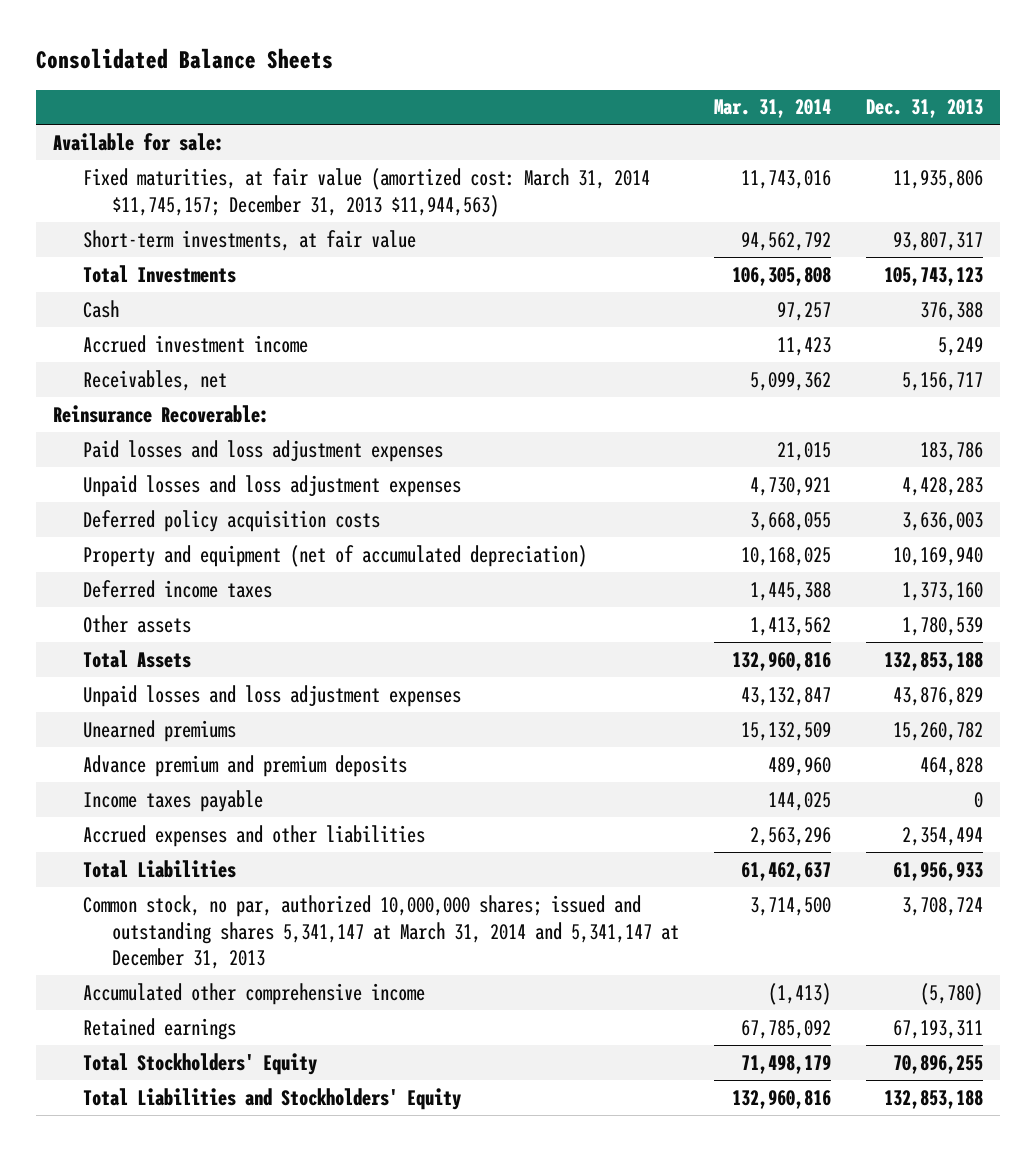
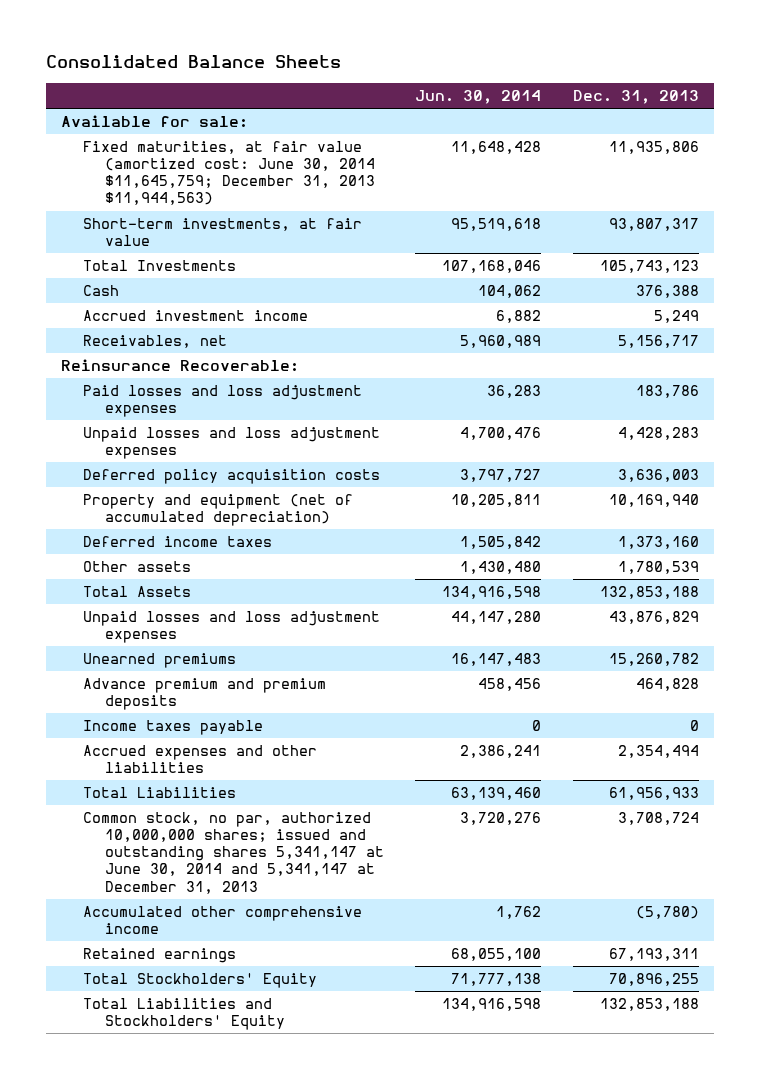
[714,99,832,119] Mar. 31, 2014 -> none
none -> [415,90,542,105] Jun. 30, 2014
[82,167,650,217] Fixed maturities, at fair value (amortized cost: March 31, 2014 $11,745,157; December 31, 2013 $11,944,563) -> [83,141,376,206] Fixed maturities, at fair value (amortized cost: June 30, 2014 $11,645,759; December 31, 2013 $11,944,563)
[82,894,680,970] Common stock, no par, authorized 10,000,000 shares; issued and outstanding shares 5,341,147 at March 31, 2014 and 5,341,147 at December 31, 2013 -> [83,812,385,894] Common stock, no par, authorized 10,000,000 shares; issued and outstanding shares 5,341,147 at June 30, 2014 and 5,341,147 at December 31, 2013

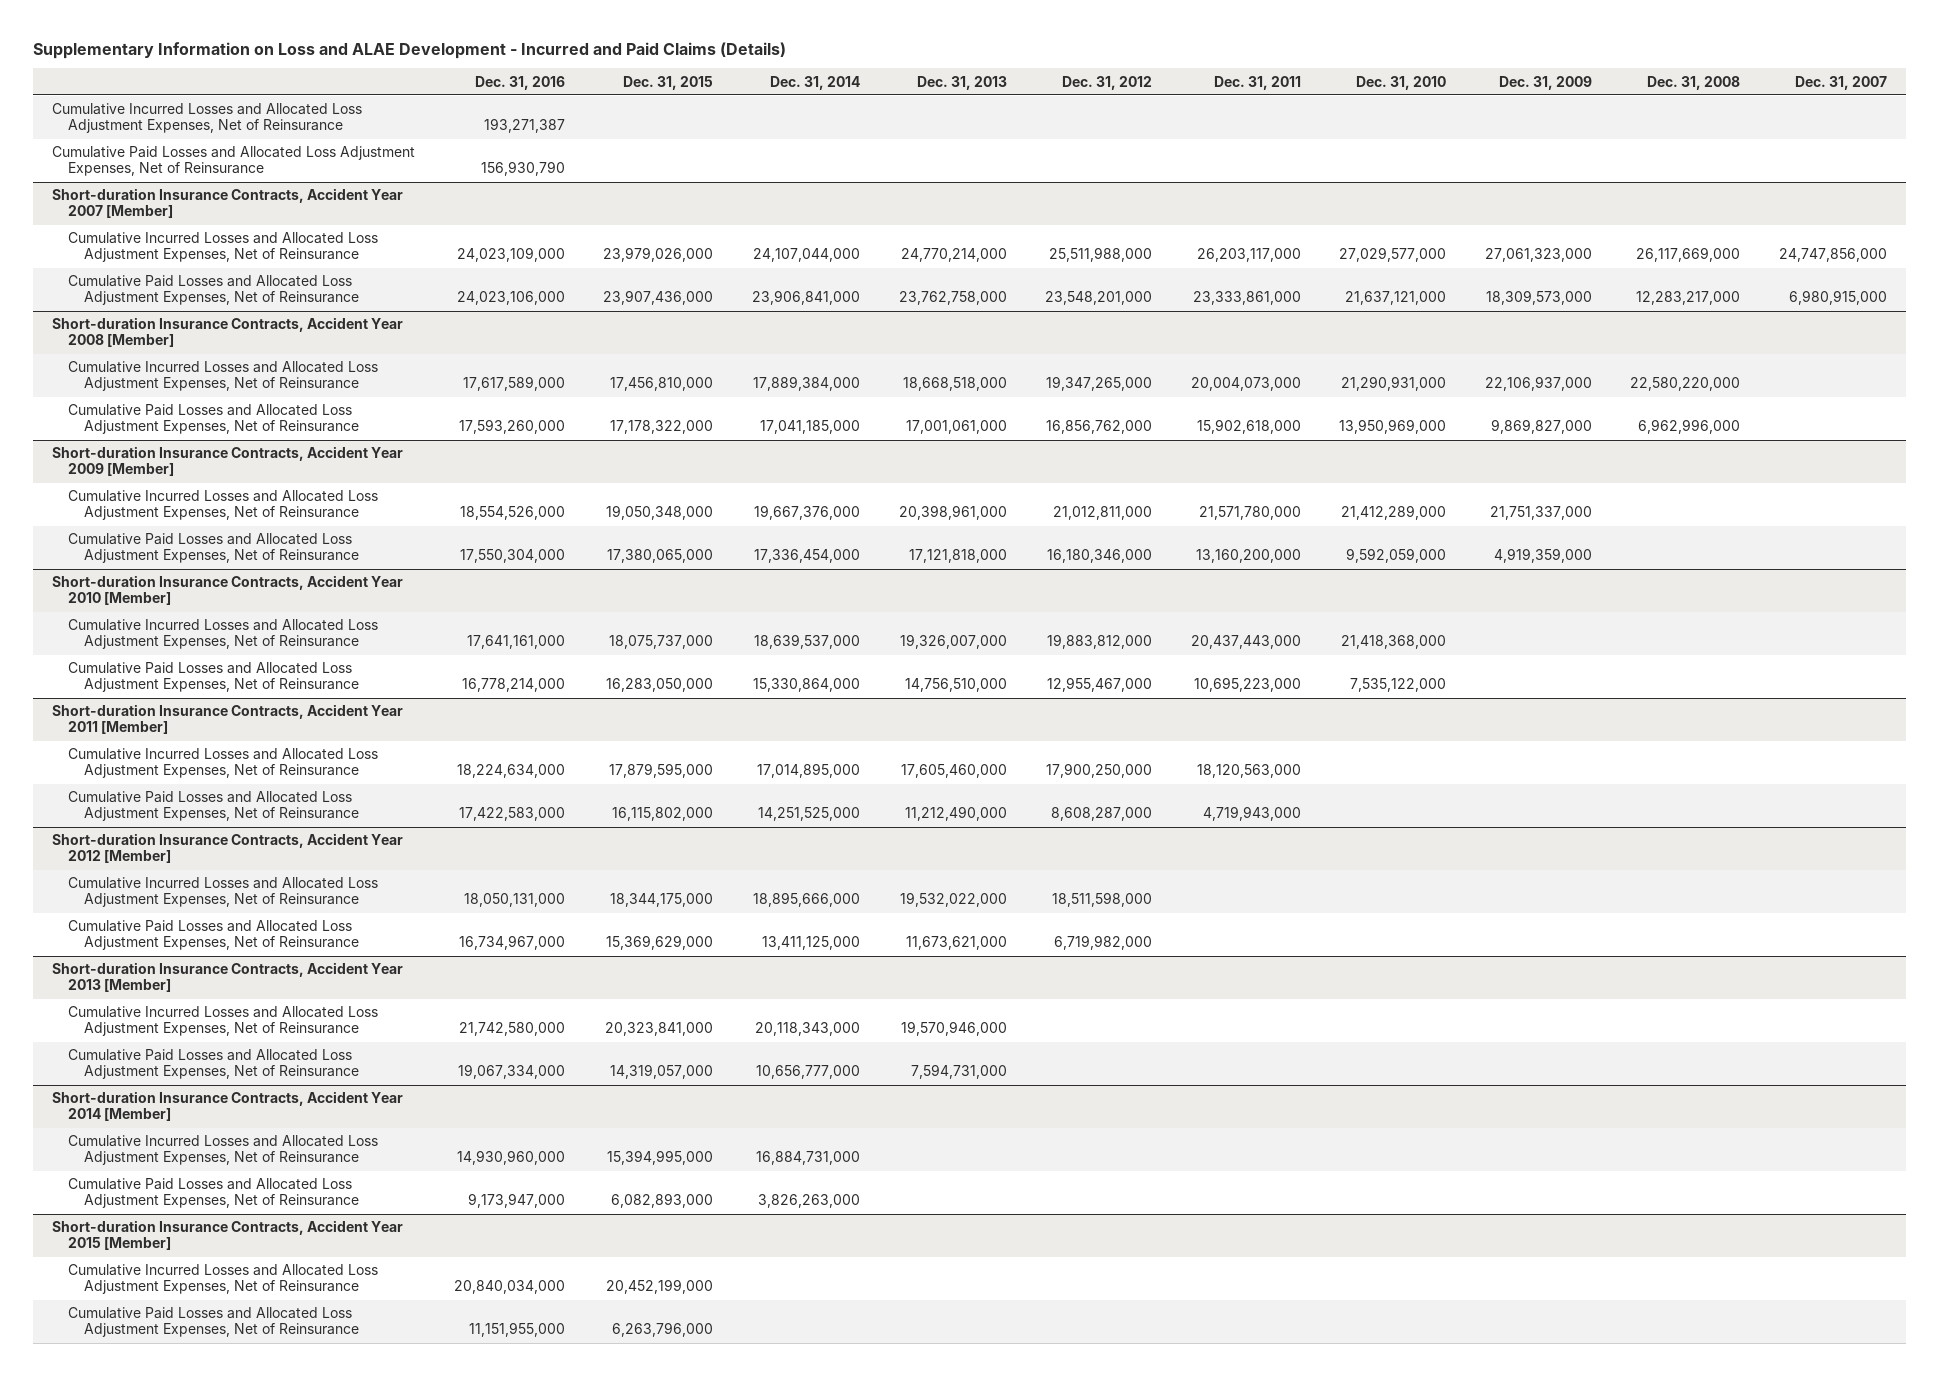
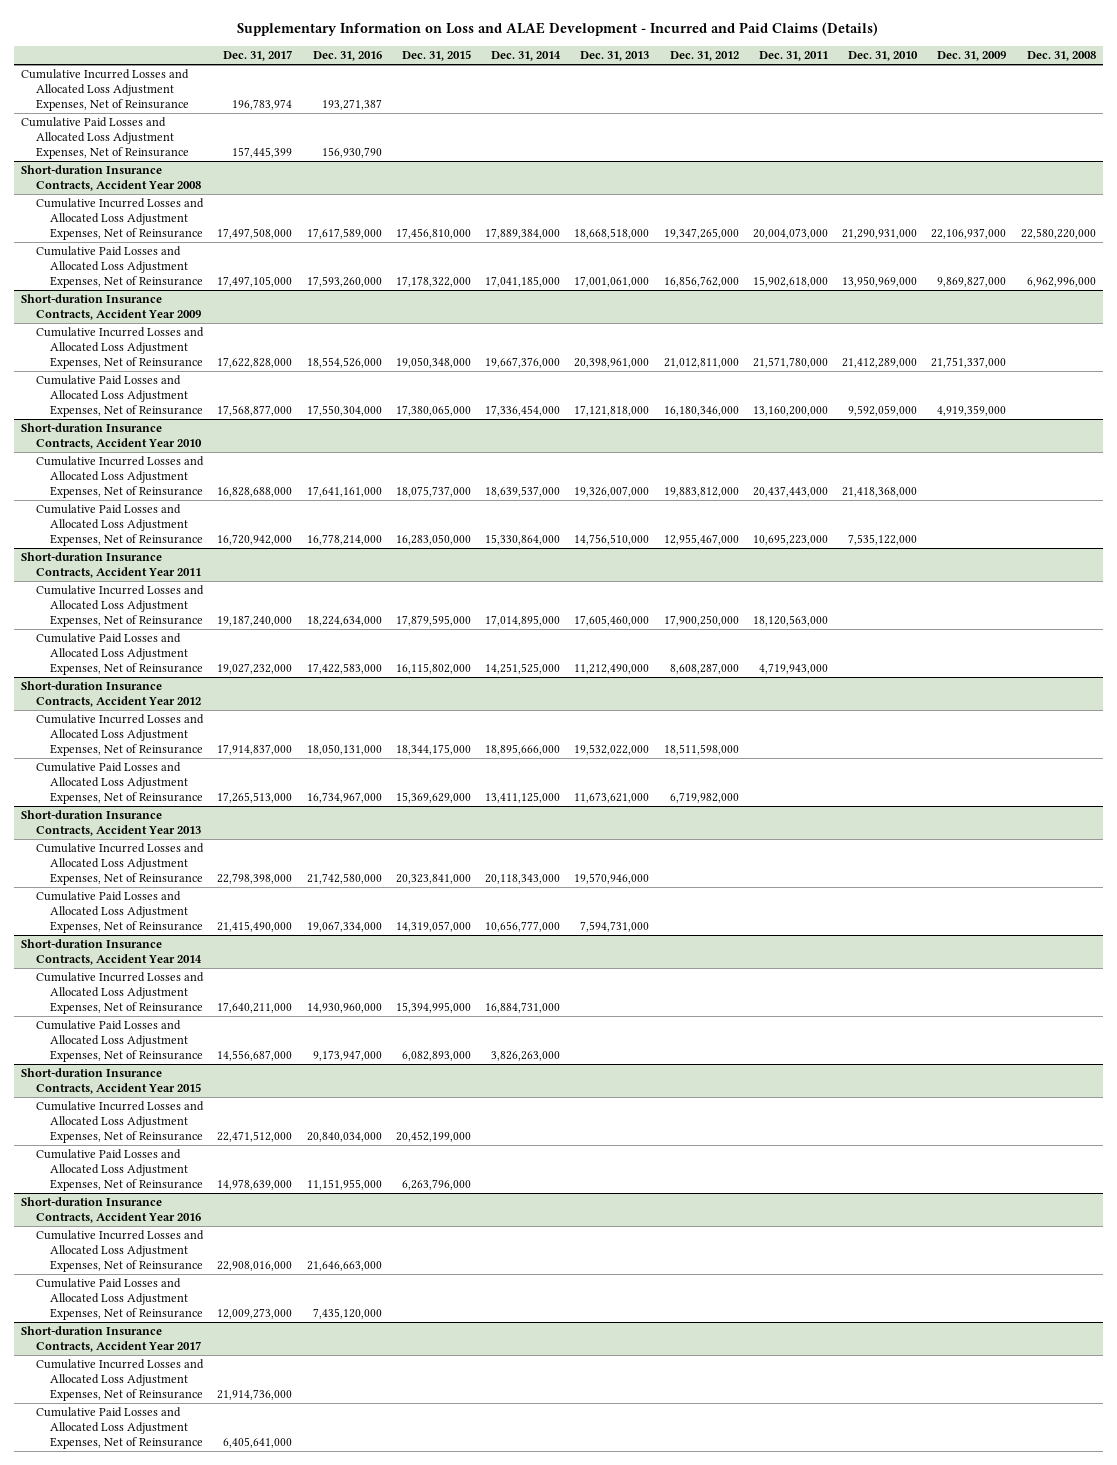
[1794,75,1887,90] Dec. 31, 2007 -> none
none -> [223,50,293,62] Dec. 31, 2017
[52,188,404,219] Short-duration Insurance Contracts, Accident Year 2007 [Member] -> none
[68,232,379,263] Cumulative Incurred Losses and Allocated Loss Adjustment Expenses, Net of Reinsurance -> none
[68,275,360,306] Cumulative Paid Losses and Allocated Loss Adjustment Expenses, Net of Reinsurance -> none
[52,317,404,348] Short-duration Insurance Contracts, Accident Year 2008 [Member] -> [21,165,201,192] Short-duration Insurance Contracts, Accident Year 2008
[52,446,404,477] Short-duration Insurance Contracts, Accident Year 2009 [Member] -> [21,294,201,321] Short-duration Insurance Contracts, Accident Year 2009
[52,575,404,606] Short-duration Insurance Contracts, Accident Year 2010 [Member] -> [21,423,202,450] Short-duration Insurance Contracts, Accident Year 2010
[52,704,404,735] Short-duration Insurance Contracts, Accident Year 2011 [Member] -> [21,552,201,579] Short-duration Insurance Contracts, Accident Year 2011
[52,833,404,864] Short-duration Insurance Contracts, Accident Year 2012 [Member] -> [21,681,201,708] Short-duration Insurance Contracts, Accident Year 2012
[52,962,404,993] Short-duration Insurance Contracts, Accident Year 2013 [Member] -> [21,810,201,837] Short-duration Insurance Contracts, Accident Year 2013
[52,1091,404,1122] Short-duration Insurance Contracts, Accident Year 2014 [Member] -> [21,939,202,966] Short-duration Insurance Contracts, Accident Year 2014
[52,1220,404,1251] Short-duration Insurance Contracts, Accident Year 2015 [Member] -> [21,1068,201,1095] Short-duration Insurance Contracts, Accident Year 2015
none -> [21,1197,201,1224] Short-duration Insurance Contracts, Accident Year 2016
none -> [35,1230,204,1273] Cumulative Incurred Losses and Allocated Loss Adjustment Expenses, Net of Reinsurance
none -> [35,1278,204,1321] Cumulative Paid Losses and Allocated Loss Adjustment Expenses, Net of Reinsurance
none -> [21,1326,201,1353] Short-duration Insurance Contracts, Accident Year 2017
none -> [35,1359,204,1402] Cumulative Incurred Losses and Allocated Loss Adjustment Expenses, Net of Reinsurance
none -> [35,1407,204,1450] Cumulative Paid Losses and Allocated Loss Adjustment Expenses, Net of Reinsurance

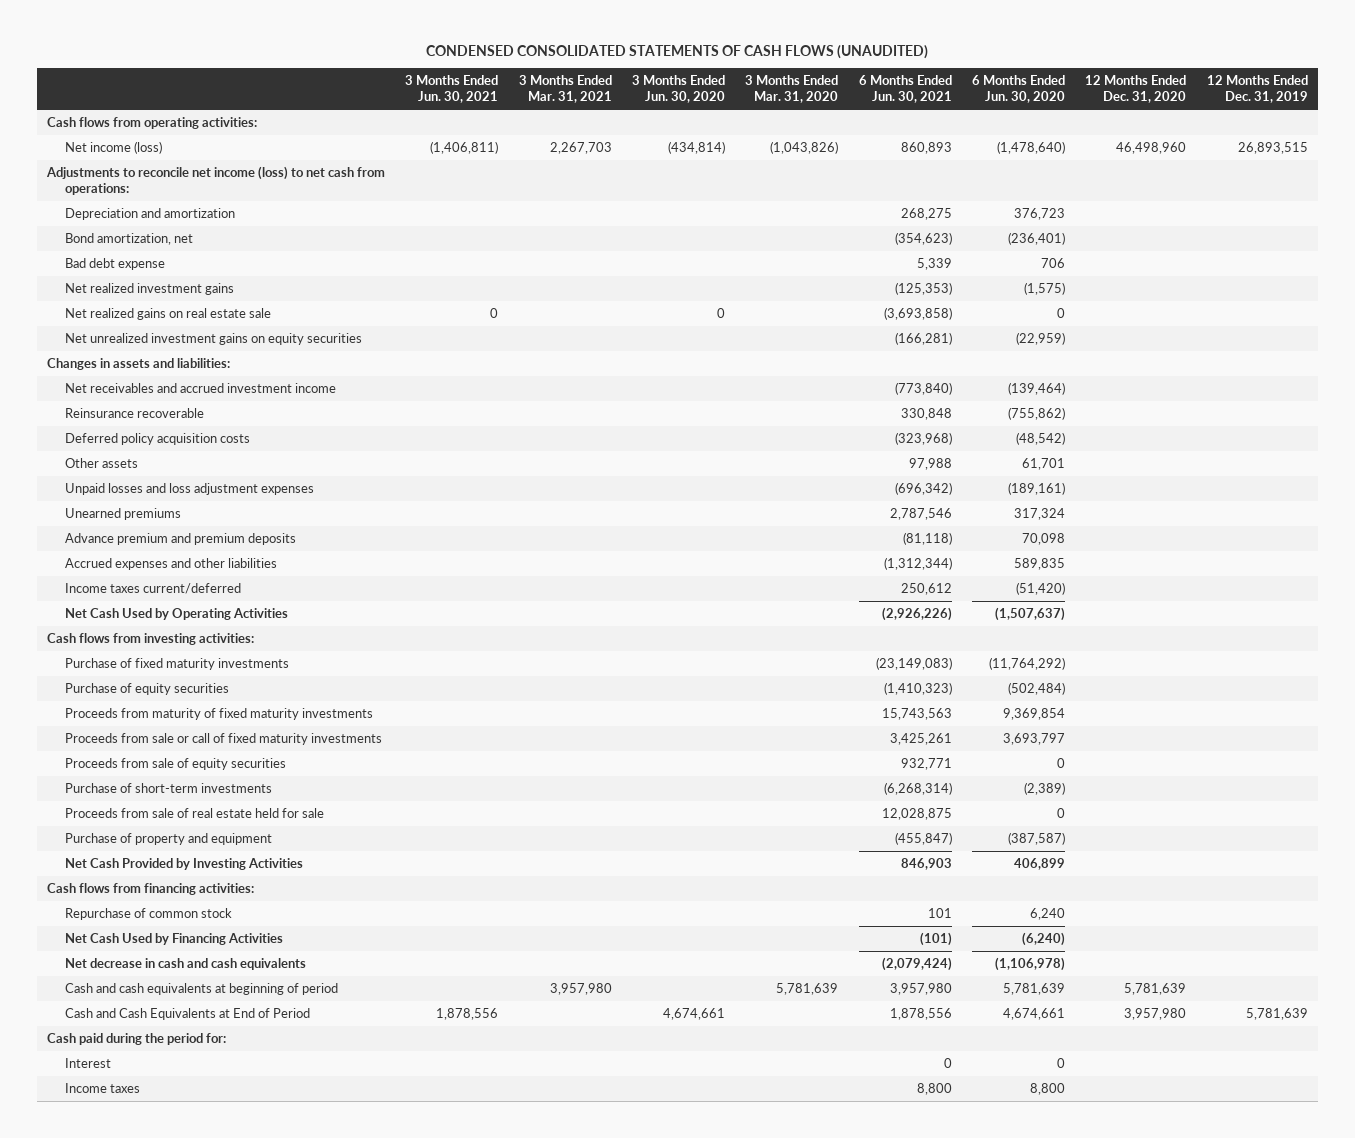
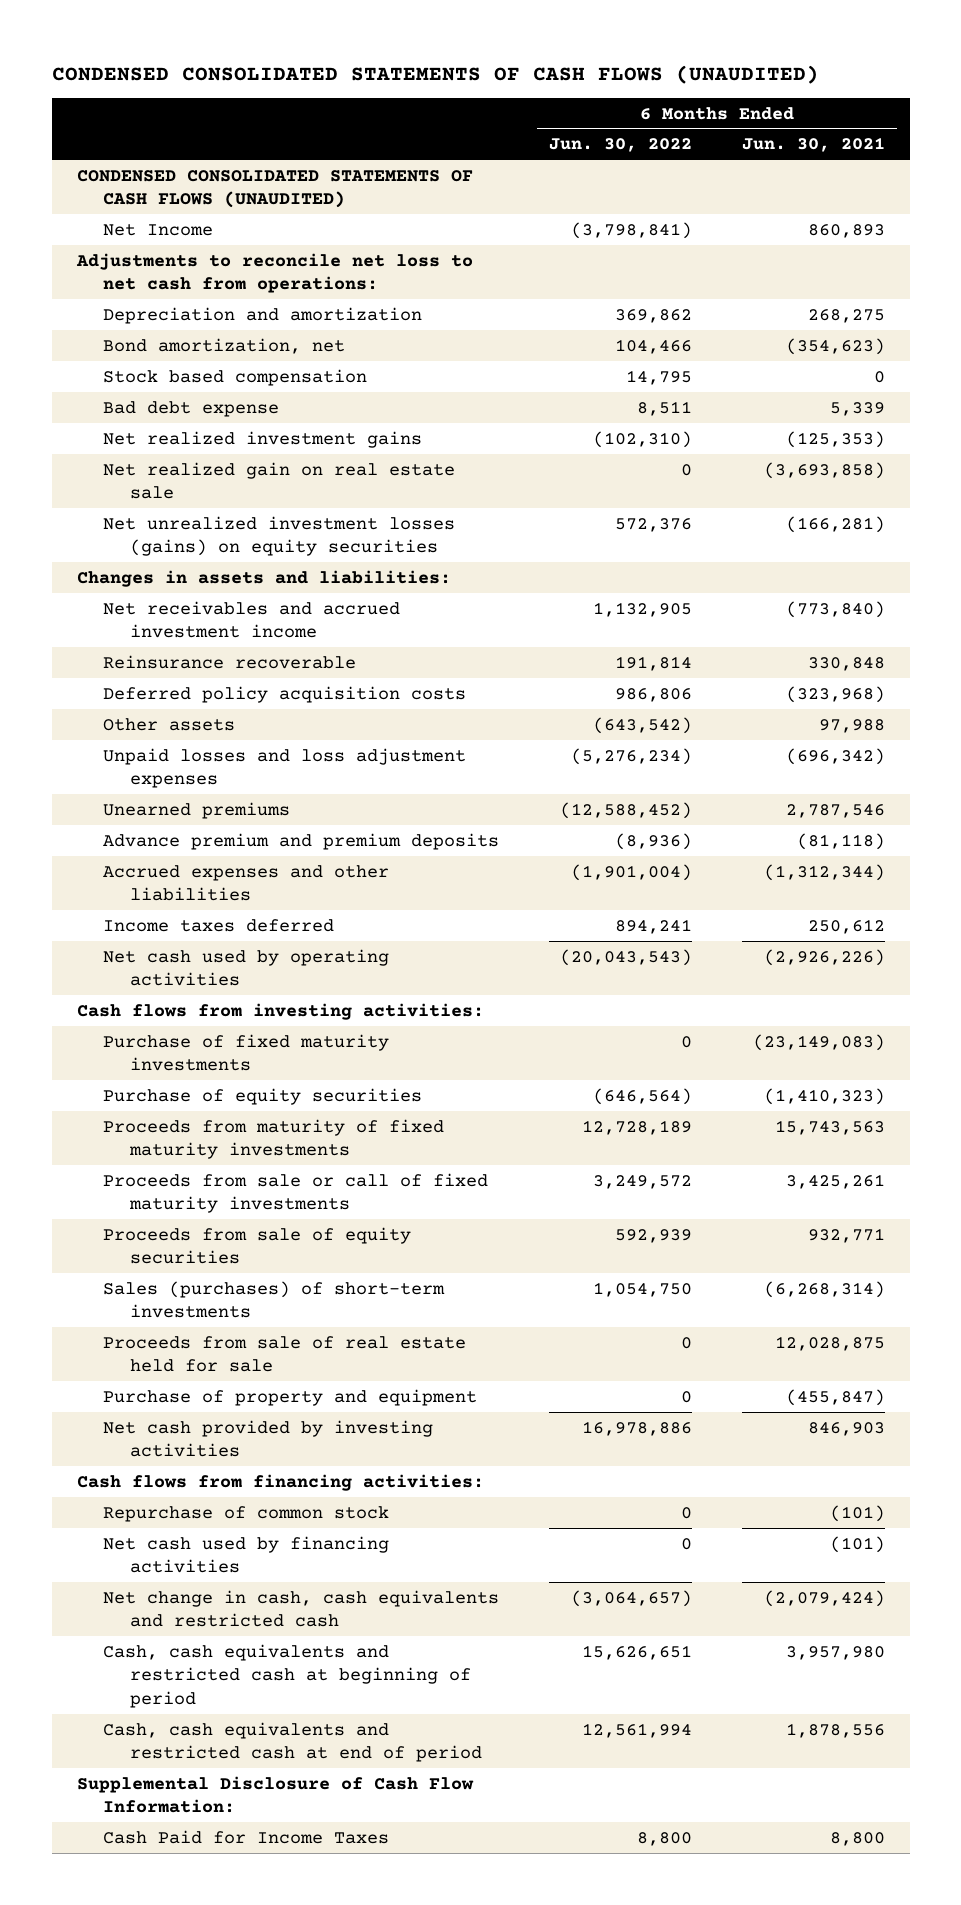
[405,75,499,104] 3 Months Ended Jun. 30, 2021 -> none
[518,75,612,104] 3 Months Ended Mar. 31, 2021 -> none
[632,75,726,104] 3 Months Ended Jun. 30, 2020 -> none
[745,75,839,104] 3 Months Ended Mar. 31, 2020 -> none
[972,75,1066,104] 6 Months Ended Jun. 30, 2020 -> none
[1085,75,1187,104] 12 Months Ended Dec. 31, 2020 -> none
[1206,75,1308,104] 12 Months Ended Dec. 31, 2019 -> none
none -> [549,138,693,153] Jun. 30, 2022
[46,117,257,130] Cash flows from operating activities: -> none
none -> [76,169,473,209] CONDENSED CONSOLIDATED STATEMENTS OF CASH FLOWS (UNAUDITED)
[65,141,163,155] Net income (loss) -> [103,223,214,236] Net Income
[45,166,385,195] Adjustments to reconcile net income (loss) to net cash from operations: -> [75,252,473,294] Adjustments to reconcile net loss to net cash from operations:
none -> [103,368,368,386] Stock based compensation
[65,308,272,321] Net realized gains on real estate sale -> [103,461,456,500] Net realized gain on real estate sale
[65,333,363,346] Net unrealized investment gains on equity securities -> [103,515,456,557] Net unrealized investment losses (gains) on equity securities
[65,583,242,595] Income taxes current/deferred -> [103,918,335,932] Income taxes deferred
[65,608,289,621] Net Cash Used by Operating Activities -> [103,948,390,987] Net cash used by operating activities
[65,783,273,794] Purchase of short-term investments -> [103,1280,446,1319] Sales (purchases) of short-term investments
[65,858,304,871] Net Cash Provided by Investing Activities -> [103,1419,434,1458] Net cash provided by investing activities
[46,1033,226,1046] Cash paid during the period for: -> none
[65,1058,112,1069] Interest -> none
[65,1083,141,1094] Income taxes -> none
[927,908,952,919] 101 -> [829,1504,885,1522] (101)
[65,933,284,946] Net Cash Used by Financing Activities -> [103,1535,390,1574] Net cash used by financing activities
[65,958,307,971] Net decrease in cash and cash equivalents -> [103,1589,500,1628] Net change in cash, cash equivalents and restricted cash
[65,983,339,996] Cash and cash equivalents at beginning of period -> [103,1643,471,1708] Cash, cash equivalents and restricted cash at beginning of period
[65,1008,311,1021] Cash and Cash Equivalents at End of Period -> [103,1721,482,1763] Cash, cash equivalents and restricted cash at end of period
none -> [76,1775,474,1814] Supplemental Disclosure of Cash Flow Information:
none -> [103,1829,390,1844] Cash Paid for Income Taxes

